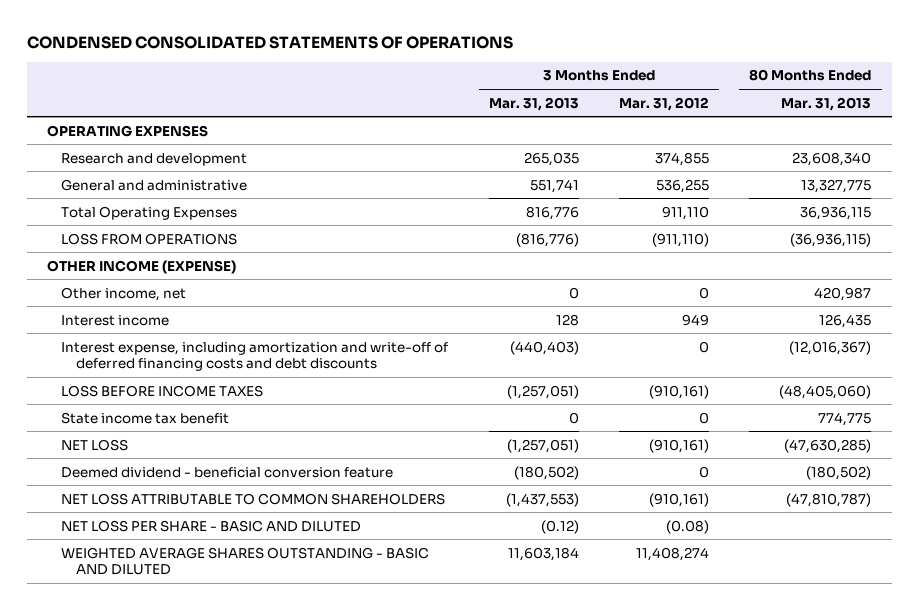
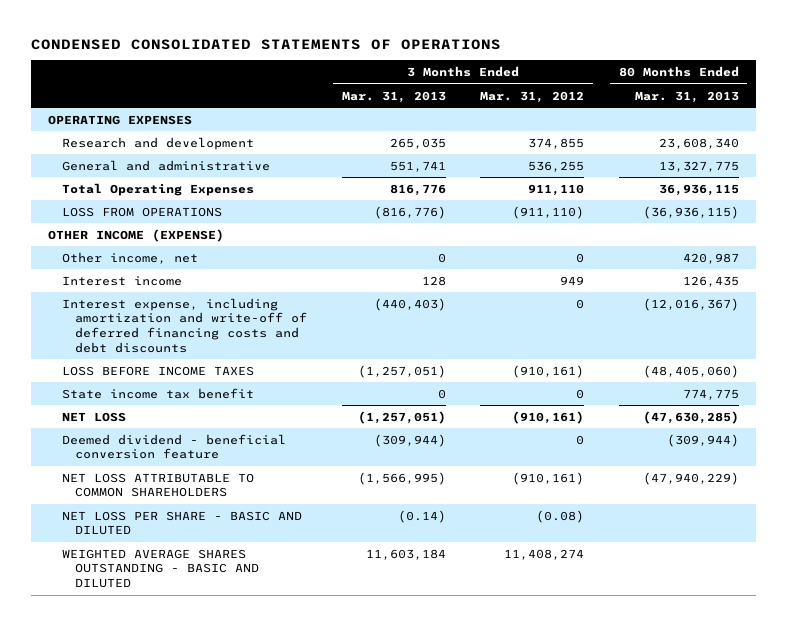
[513,465,579,480] (180,502) -> [373,433,446,447] (309,944)
[806,465,872,480] (180,502) -> [666,433,739,447] (309,944)
[505,492,579,507] (1,437,553) -> [357,471,446,485] (1,566,995)
[786,492,872,507] (47,810,787) -> [642,471,739,485] (47,940,229)
[540,519,579,534] (0.12) -> [397,509,446,523] (0.14)

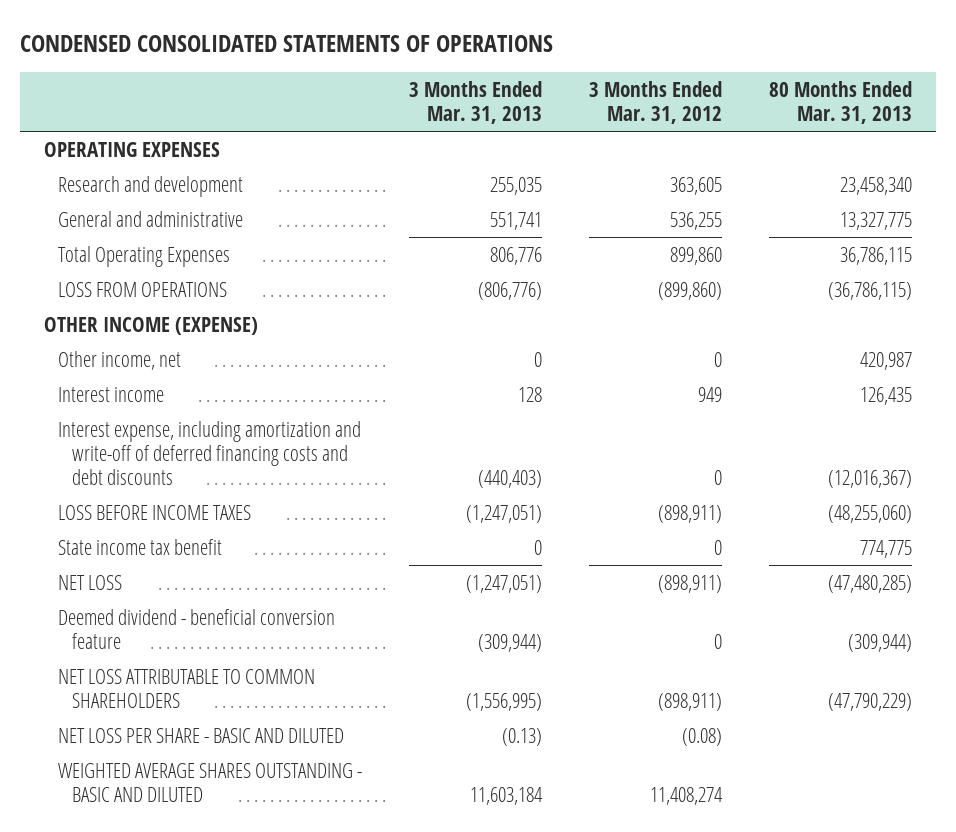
[389,137,446,149] 265,035 -> [490,176,543,195] 255,035
[528,137,585,149] 374,855 -> [670,176,723,195] 363,605
[658,137,739,149] 23,608,340 -> [840,176,913,195] 23,458,340
[389,183,446,196] 816,776 -> [490,246,543,265] 806,776
[528,183,585,196] 911,110 -> [670,246,723,265] 899,860
[658,183,739,196] 36,936,115 -> [840,246,913,265] 36,786,115
[373,205,446,219] (816,776) -> [478,281,543,300] (806,776)
[512,205,585,219] (911,110) -> [658,281,723,300] (899,860)
[642,205,739,219] (36,936,115) -> [828,281,913,300] (36,786,115)
[357,364,446,378] (1,257,051) -> [466,504,543,523] (1,247,051)
[512,364,585,378] (910,161) -> [658,504,723,523] (898,911)
[642,364,739,378] (48,405,060) -> [828,504,913,523] (48,255,060)
[357,410,446,424] (1,257,051) -> [466,574,543,593] (1,247,051)
[512,410,585,424] (910,161) -> [658,574,723,593] (898,911)
[642,410,739,424] (47,630,285) -> [828,574,913,593] (47,480,285)
[357,471,446,485] (1,566,995) -> [466,692,543,711] (1,556,995)
[512,471,585,485] (910,161) -> [658,692,723,711] (898,911)
[642,471,739,485] (47,940,229) -> [828,692,913,711] (47,790,229)
[397,509,446,523] (0.14) -> [502,727,543,746] (0.13)

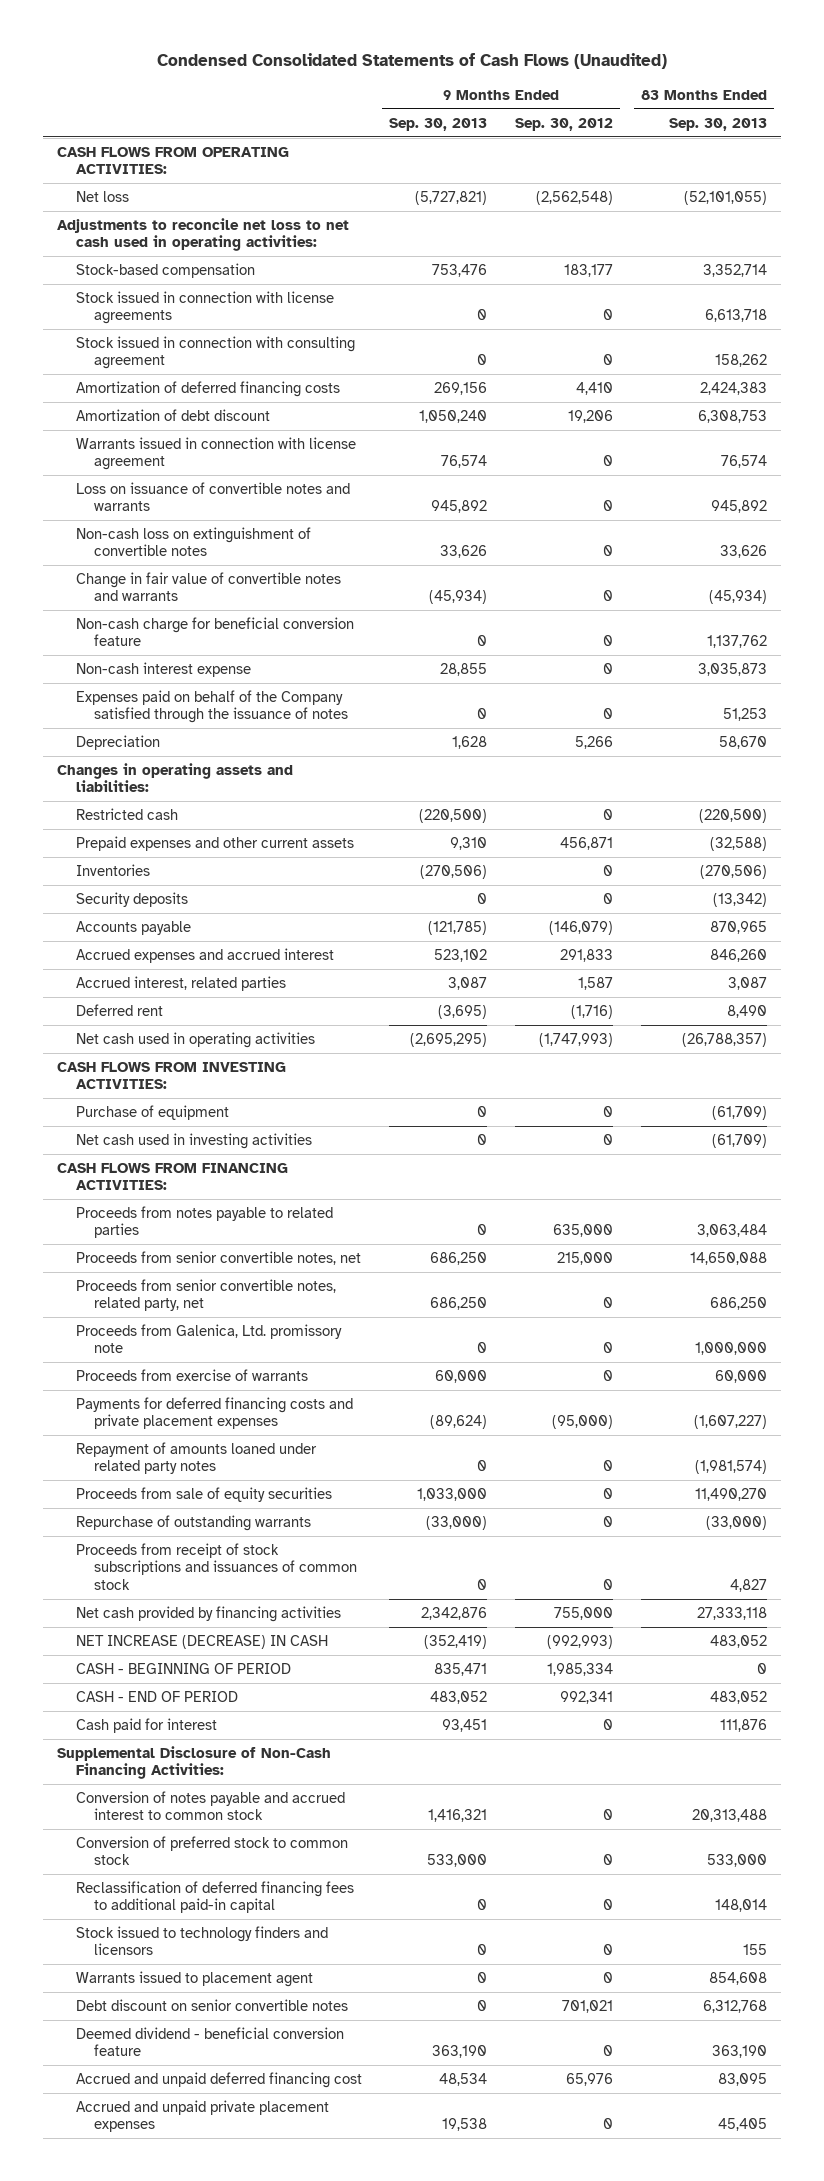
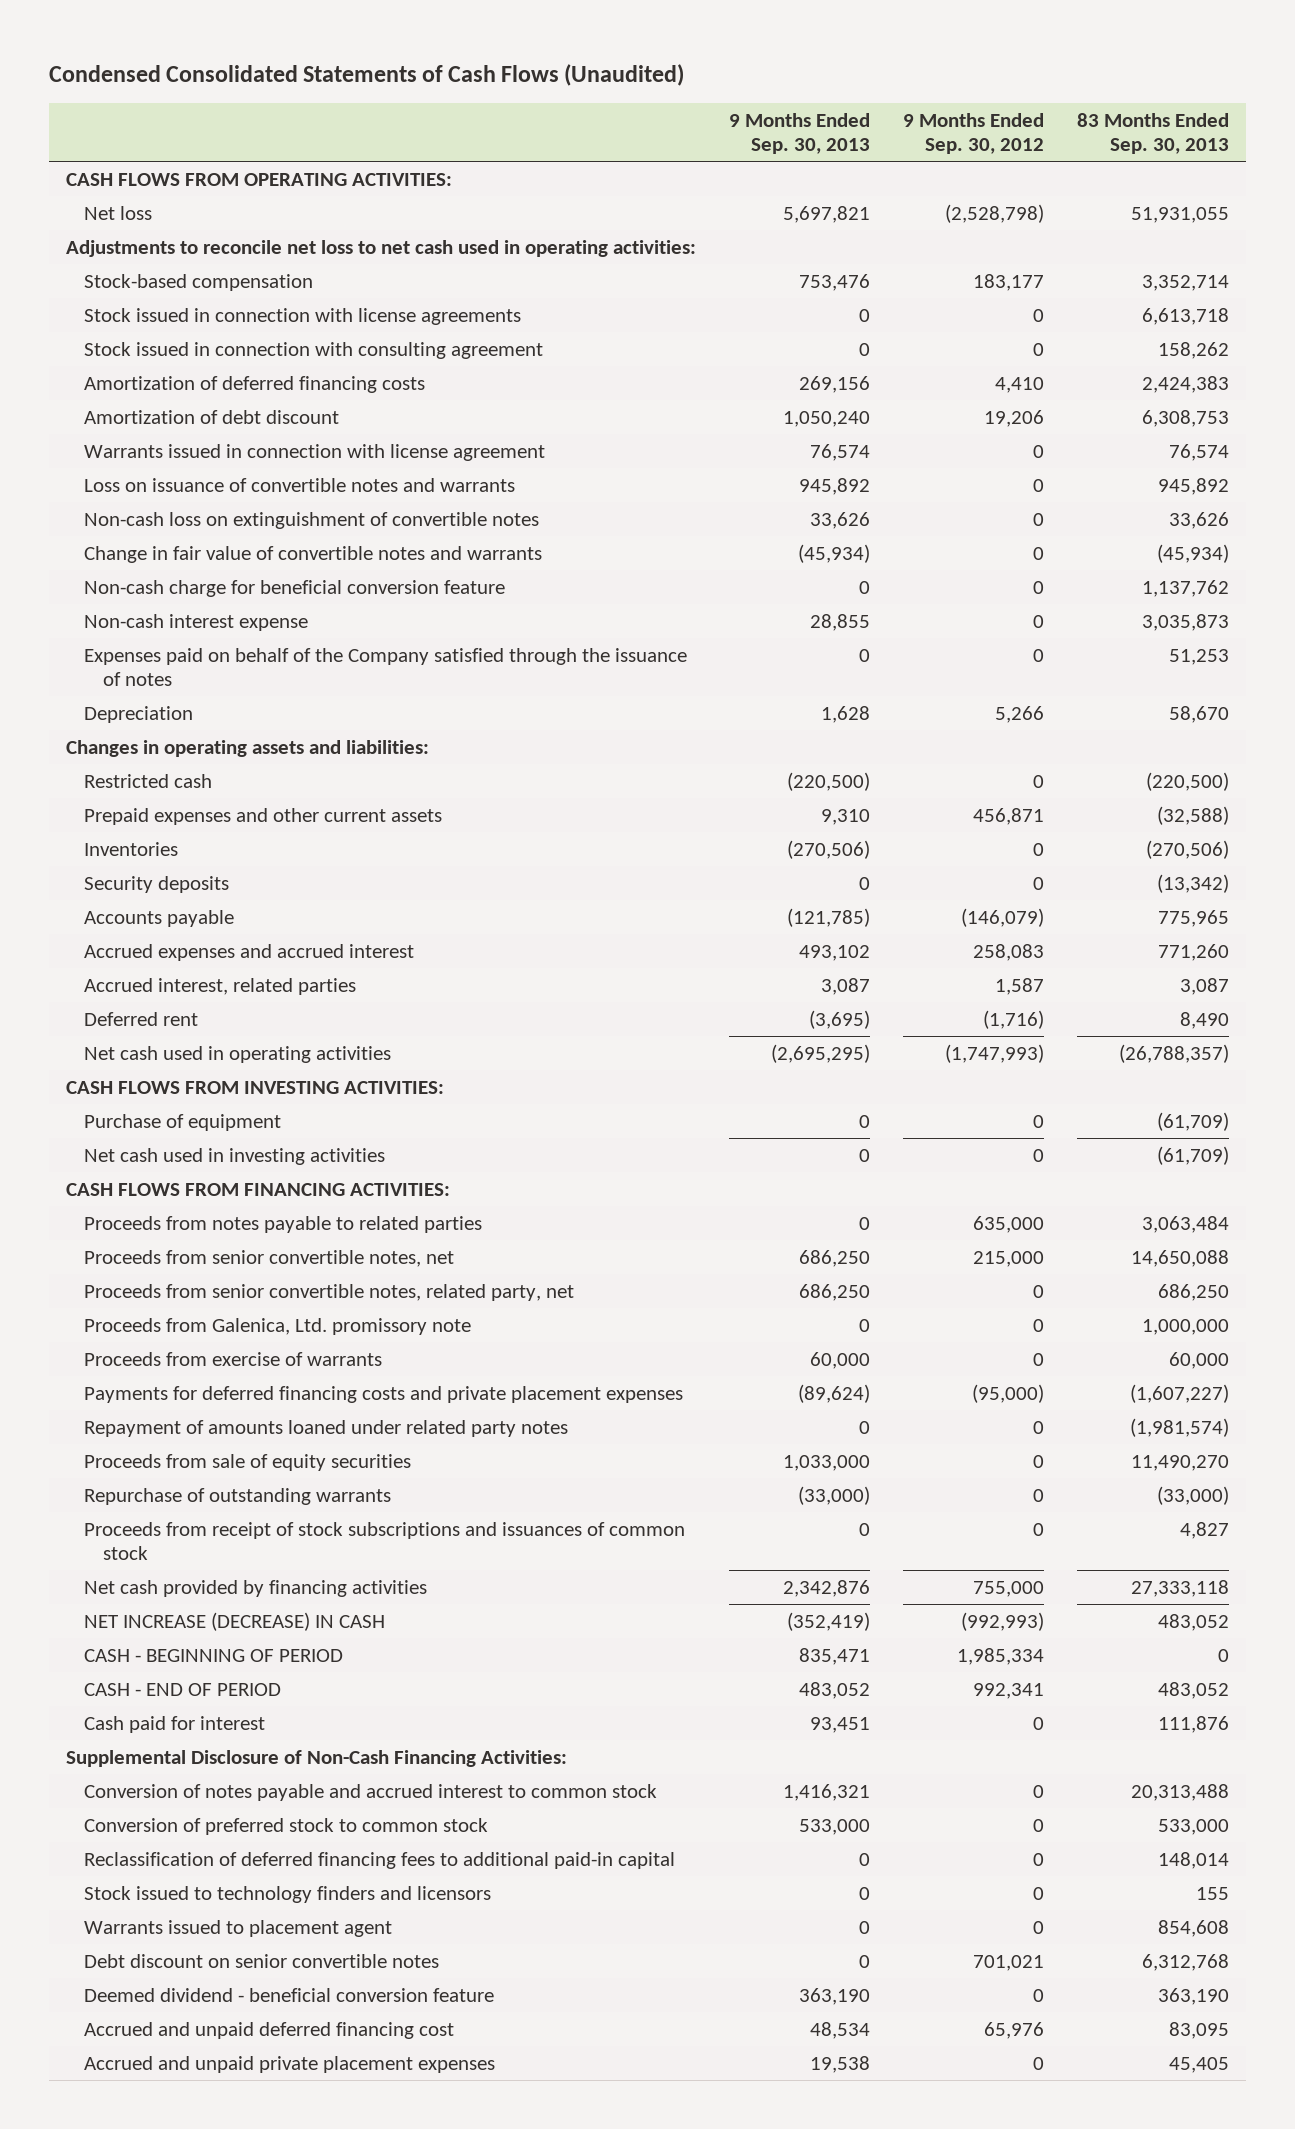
[415,191,488,206] (5,727,821) -> [783,205,871,223] 5,697,821
[536,191,614,206] (2,562,548) -> [945,203,1045,223] (2,528,798)
[684,191,768,206] (52,101,055) -> [1131,206,1230,223] 51,931,055
[710,921,768,935] 870,965 -> [1158,909,1230,927] 775,965
[434,949,488,963] 523,102 -> [799,944,871,961] 493,102
[560,949,614,963] 291,833 -> [973,943,1045,961] 258,083
[710,949,768,963] 846,260 -> [1158,943,1230,961] 771,260

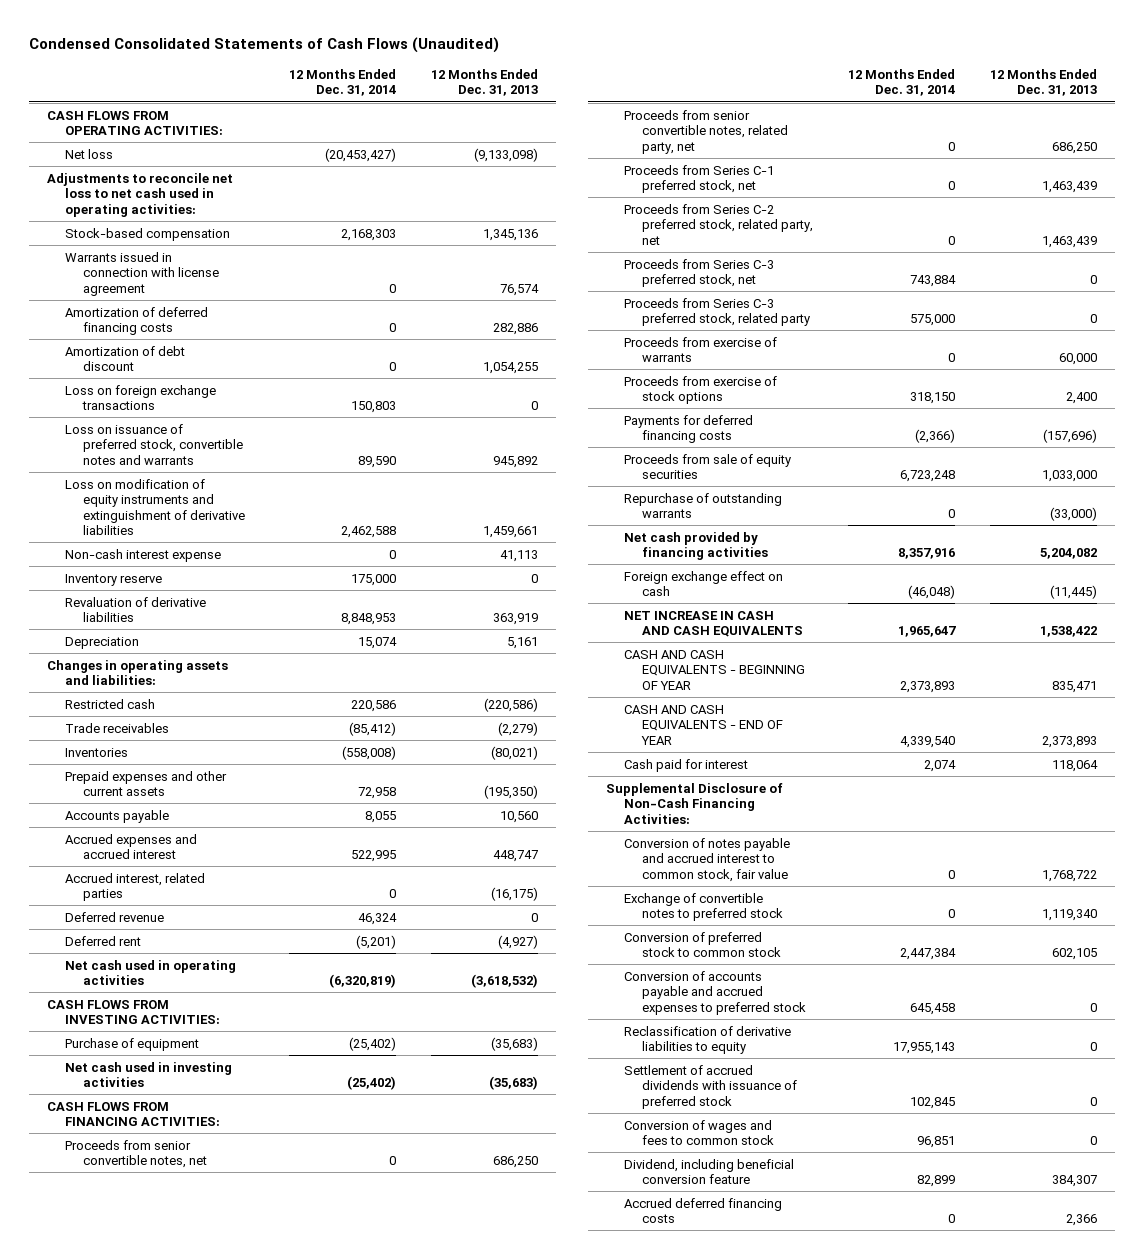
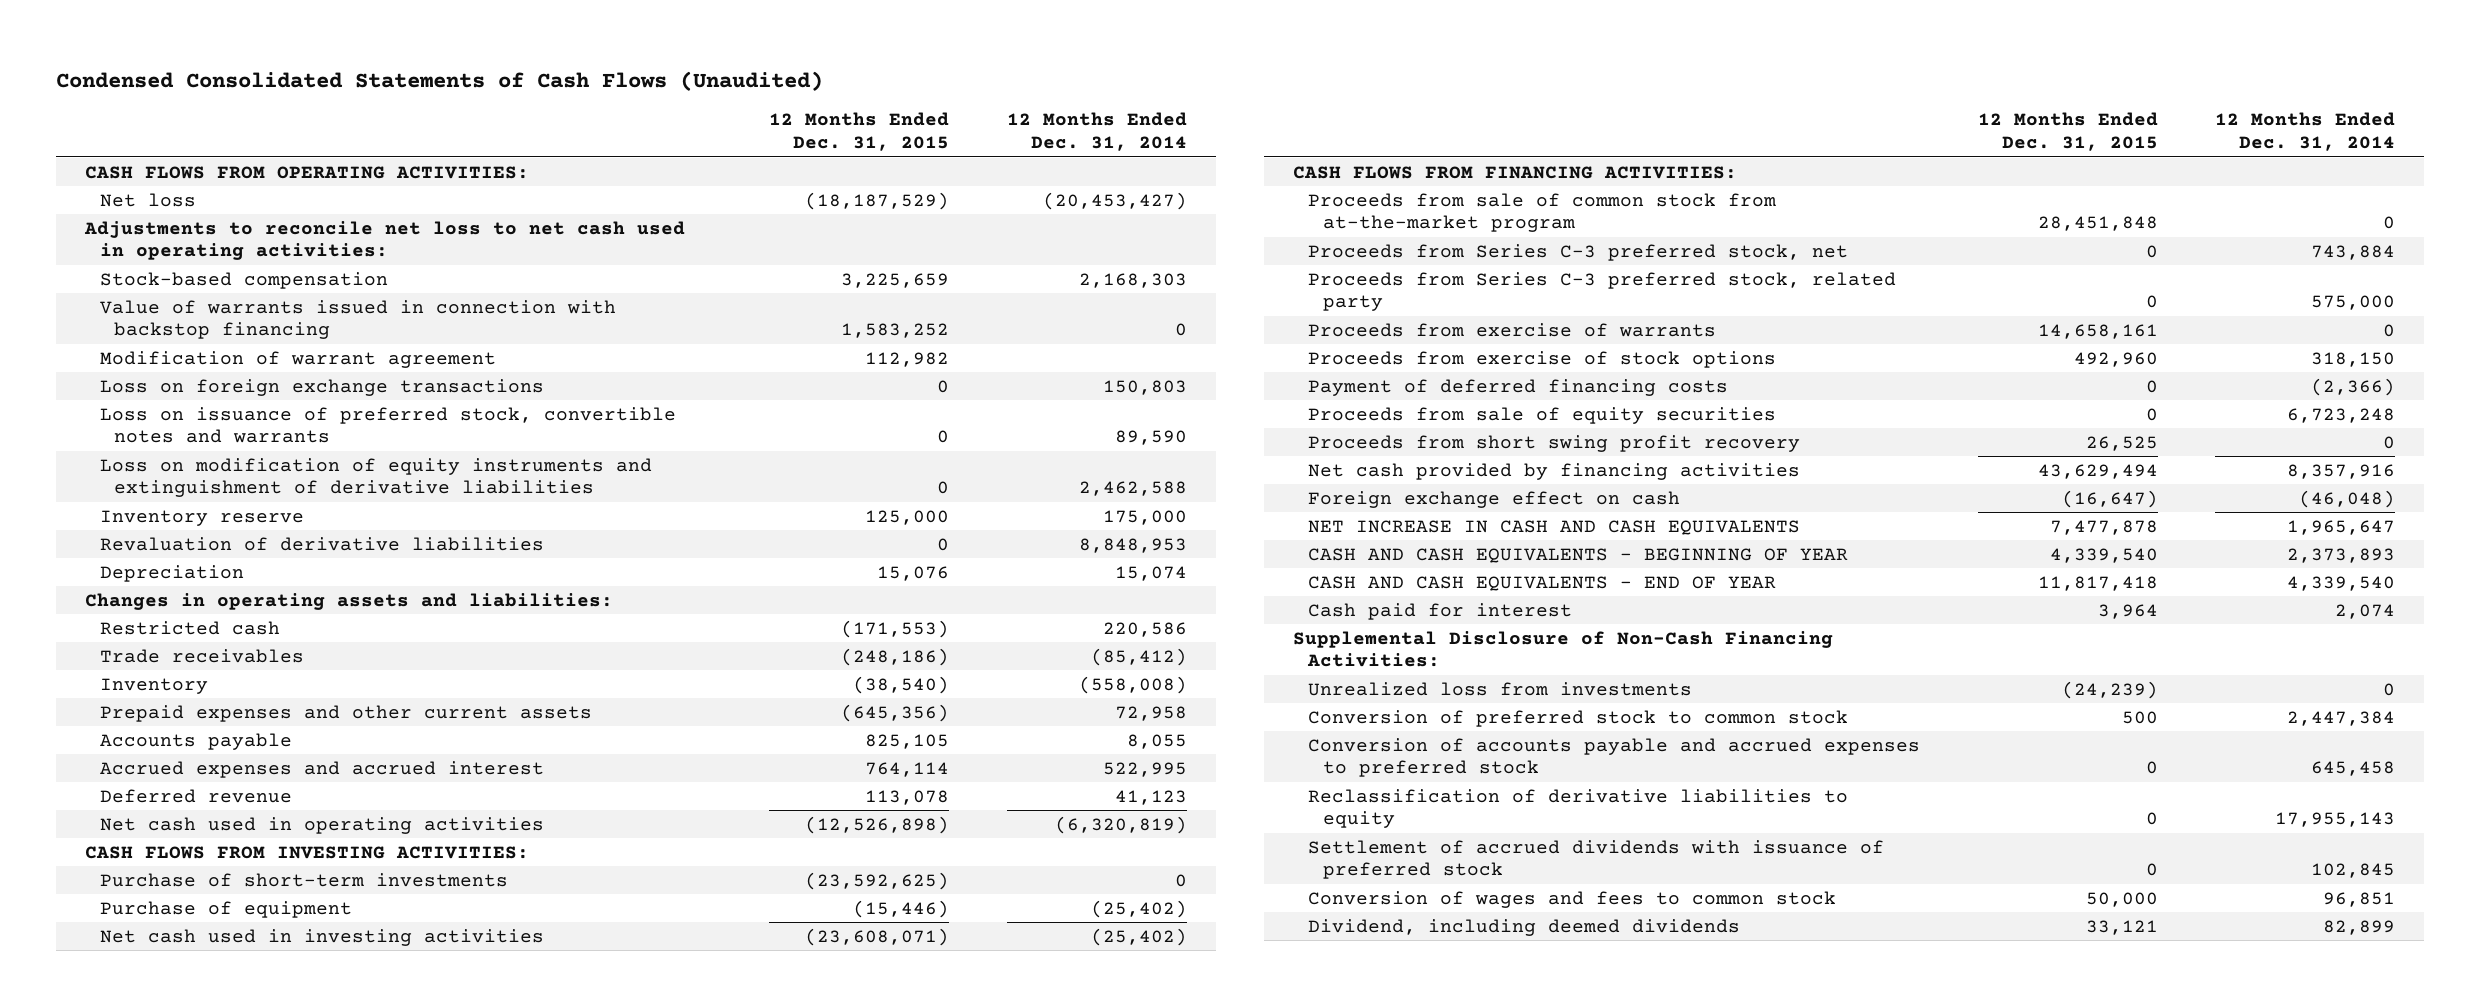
[431,68,539,97] 12 Months Ended Dec. 31, 2013 -> none
none -> [769,112,950,152] 12 Months Ended Dec. 31, 2015
[65,251,220,296] Warrants issued in connection with license agreement -> none
[65,306,209,336] Amortization of deferred financing costs -> none
[65,345,186,372] Amortization of debt discount -> none
none -> [99,299,616,340] Value of warrants issued in connection with backstop financing
none -> [99,350,496,368] Modification of warrant agreement
[65,548,222,562] Non-cash interest expense -> none
[65,747,129,757] Inventories -> [99,677,208,694] Inventory
[65,872,206,902] Accrued interest, related parties -> none
[65,935,142,946] Deferred rent -> none
[358,912,398,925] 46,324 -> [1115,789,1188,805] 41,123
none -> [99,872,508,887] Purchase of short-term investments
[65,1139,208,1169] Proceeds from senior convertible notes, net -> none
[623,109,788,154] Proceeds from senior convertible notes, related party, net -> none
[623,164,774,194] Proceeds from Series C-1 preferred stock, net -> none
[623,203,813,245] Proceeds from Series C-2 preferred stock, related party, net -> none
none -> [1307,192,1776,233] Proceeds from sale of common stock from at-the-market program
[623,414,753,444] Payments for deferred financing costs -> [1307,378,1728,396] Payment of deferred financing costs
[623,492,782,519] Repurchase of outstanding warrants -> none
none -> [1307,434,1800,452] Proceeds from short swing profit recovery
[623,837,790,882] Conversion of notes payable and accrued interest to common stock, fair value -> none
[623,892,783,922] Exchange of convertible notes to preferred stock -> none
none -> [1307,681,1692,696] Unrealized loss from investments
[623,1197,782,1224] Accrued deferred financing costs -> none
[623,1158,794,1185] Dividend, including beneficial conversion feature -> [1307,918,1740,936] Dividend, including deemed dividends

